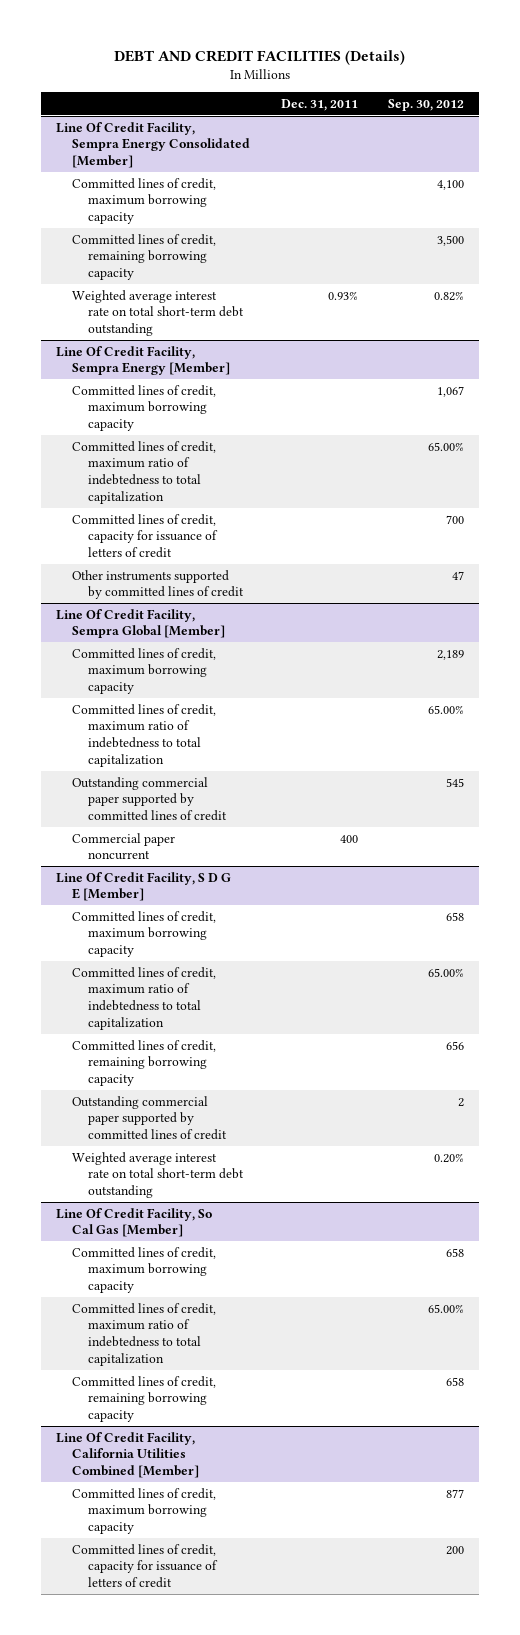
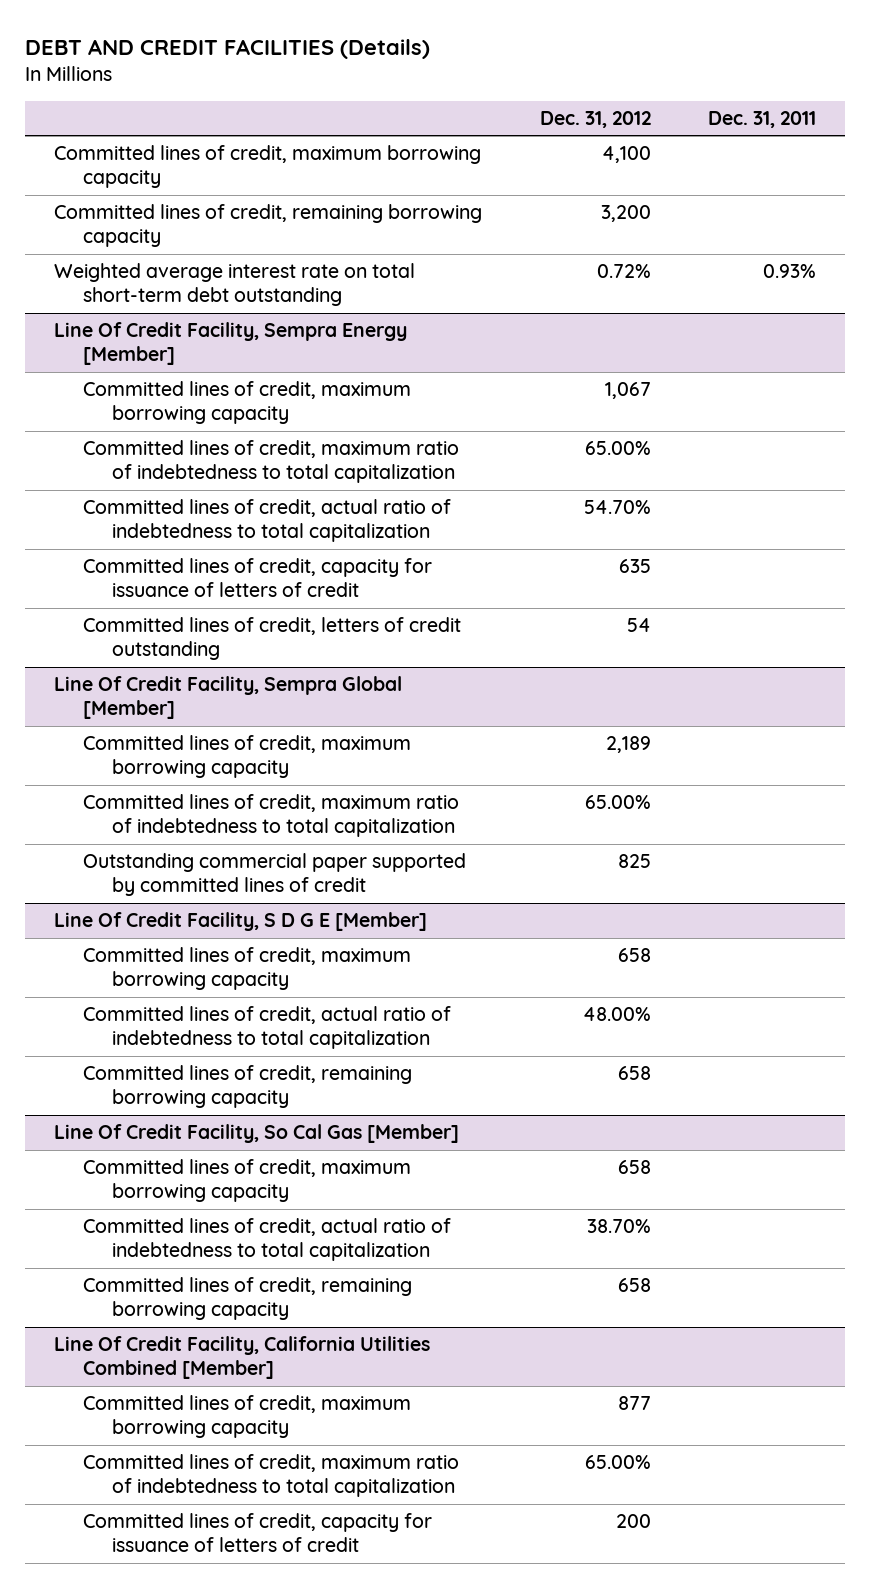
[387,98,464,111] Sep. 30, 2012 -> none
none -> [539,110,651,128] Dec. 31, 2012
[55,121,251,169] Line Of Credit Facility, Sempra Energy Consolidated [Member] -> none
none -> [83,499,452,543] Committed lines of credit, actual ratio of indebtedness to total capitalization
[72,569,245,600] Other instruments supported by committed lines of credit -> none
none -> [83,617,462,661] Committed lines of credit, letters of credit outstanding
[72,832,176,861] Commercial paper noncurrent -> none
[72,966,217,1030] Committed lines of credit, maximum ratio of indebtedness to total capitalization -> [83,1006,452,1050] Committed lines of credit, actual ratio of indebtedness to total capitalization
[72,1095,228,1141] Outstanding commercial paper supported by committed lines of credit -> none
[72,1151,245,1199] Weighted average interest rate on total short-term debt outstanding -> none
[72,1302,217,1366] Committed lines of credit, maximum ratio of indebtedness to total capitalization -> [83,1218,452,1262] Committed lines of credit, actual ratio of indebtedness to total capitalization
none -> [83,1454,460,1498] Committed lines of credit, maximum ratio of indebtedness to total capitalization

